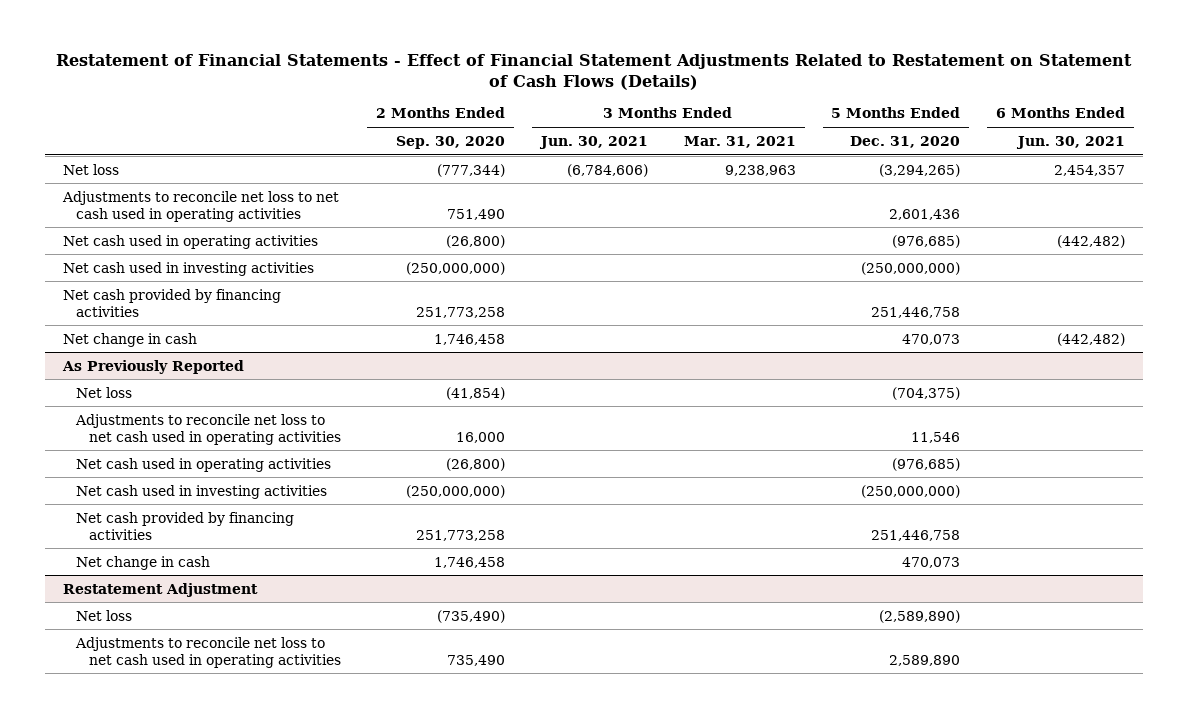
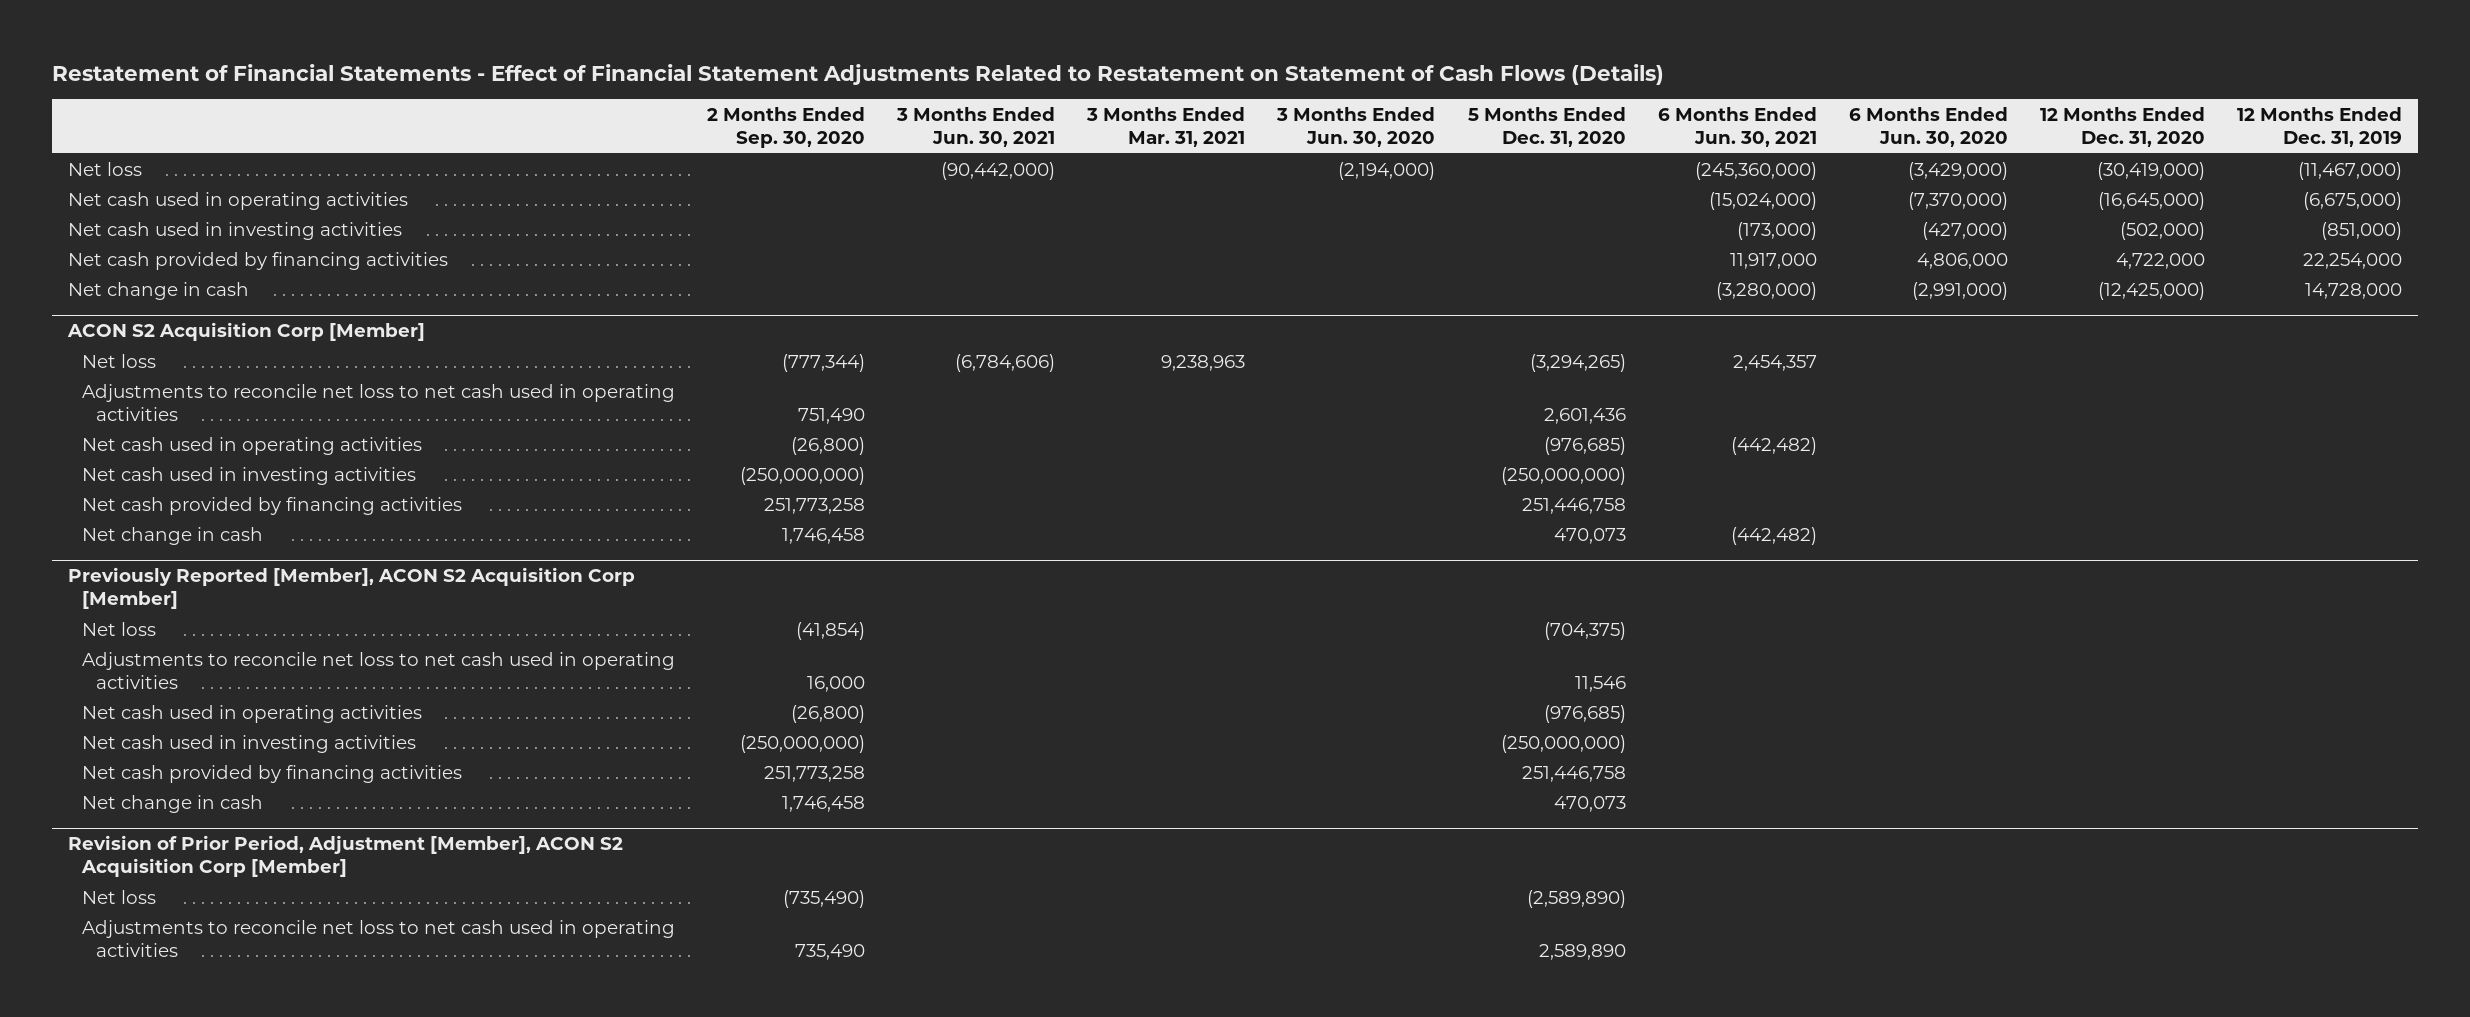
none -> [1276,107,1436,147] 3 Months Ended Jun. 30, 2020
none -> [1848,107,2008,147] 6 Months Ended Jun. 30, 2020
none -> [2039,107,2205,147] 12 Months Ended Dec. 31, 2020
none -> [2237,107,2403,147] 12 Months Ended Dec. 31, 2019
none -> [67,161,142,176] Net loss
none -> [67,191,408,210] Net cash used in operating activities
none -> [67,221,402,240] Net cash used in investing activities
none -> [67,251,448,270] Net cash provided by financing activities
none -> [67,281,249,300] Net change in cash
none -> [66,322,425,342] ACON S2 Acquisition Corp [Member]
[62,359,245,374] As Previously Reported -> none
none -> [67,567,635,610] Previously Reported [Member], ACON S2 Acquisition Corp [Member]
[63,582,259,597] Restatement Adjustment -> none
none -> [67,835,623,878] Revision of Prior Period, Adjustment [Member], ACON S2 Acquisition Corp [Member]

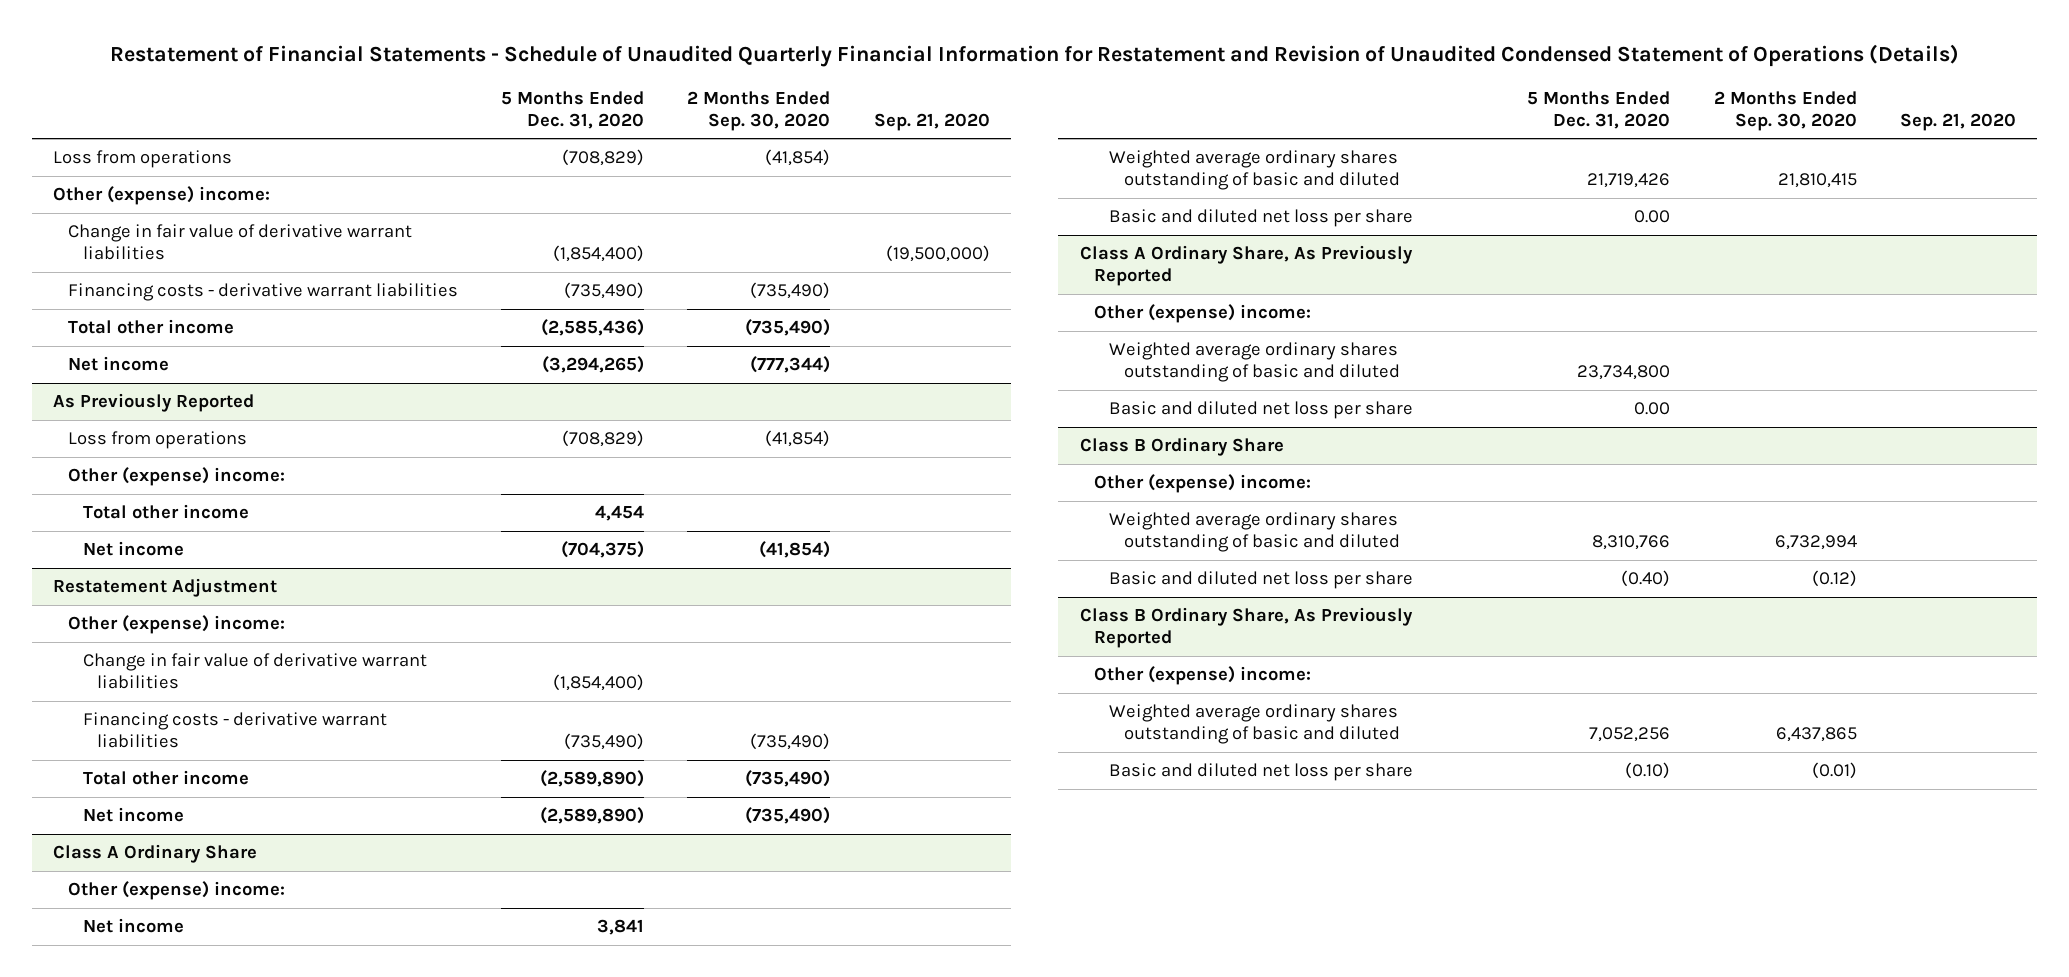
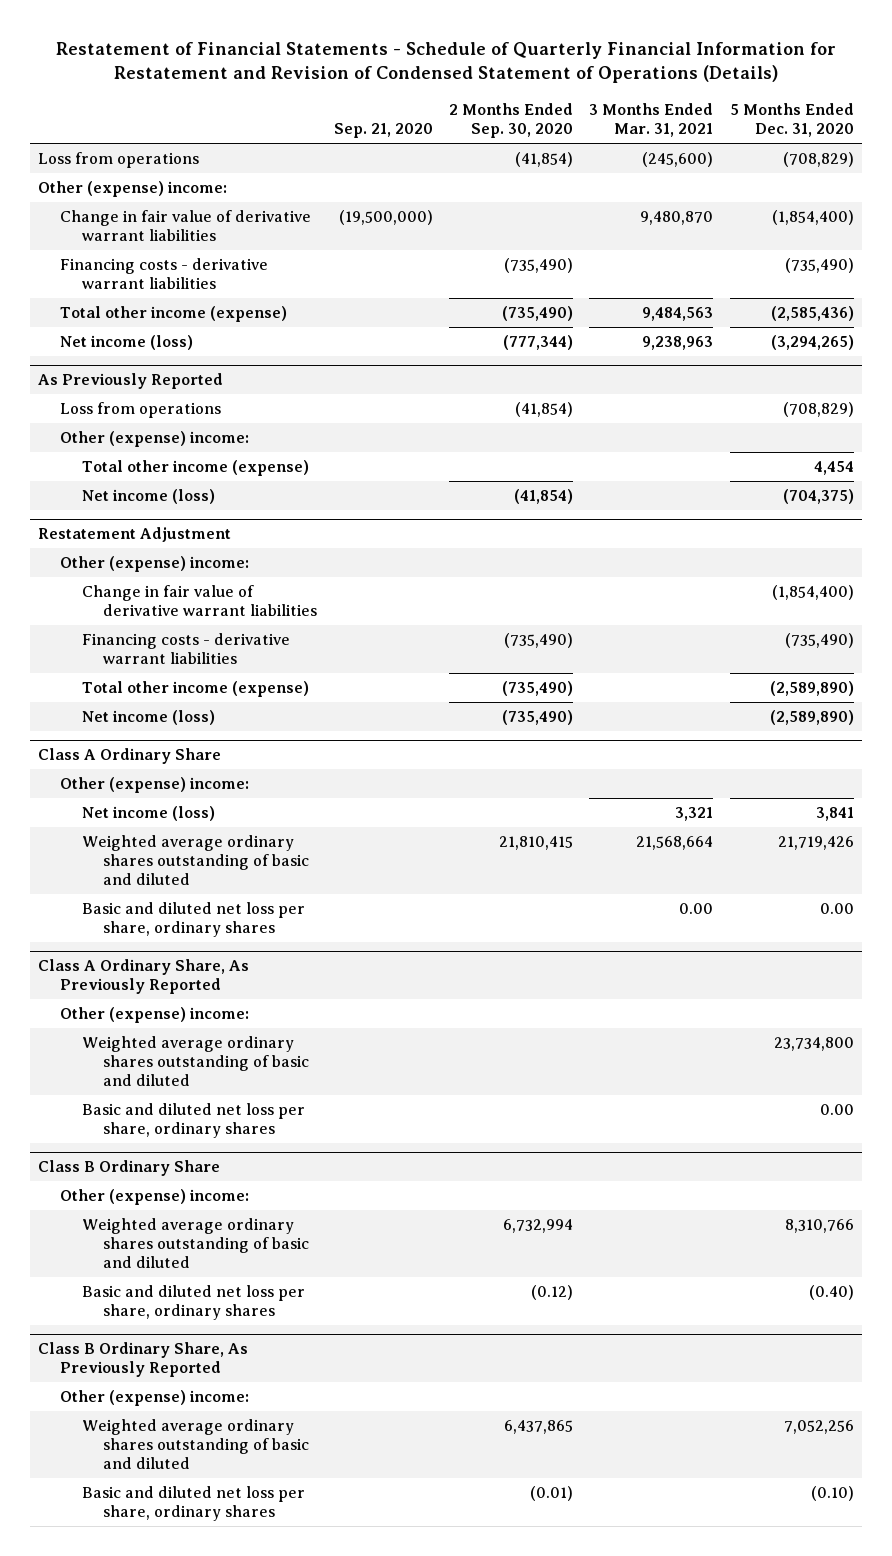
[109,43,1959,67] Restatement of Financial Statements - Schedule of Unaudited Quarterly Financial Information for Restatement and Revision of Unaudited Condensed Statement of Operations (Details) -> [55,41,836,84] Restatement of Financial Statements - Schedule of Quarterly Financial Information for Restatement and Revision of Condensed Statement of Operations (Details)
none -> [589,103,714,138] 3 Months Ended Mar. 31, 2021
[67,319,234,335] Total other income -> [59,305,287,322] Total other income (expense)
[67,356,169,372] Net income -> [59,334,193,350] Net income (loss)
[82,504,249,520] Total other income -> [81,459,309,476] Total other income (expense)
[82,541,184,557] Net income -> [81,488,215,504] Net income (loss)
[82,770,249,786] Total other income -> [81,680,309,697] Total other income (expense)
[82,807,184,823] Net income -> [81,709,215,725] Net income (loss)
[82,918,184,934] Net income -> [81,805,215,821] Net income (loss)
[1108,209,1413,228] Basic and diluted net loss per share -> [81,901,305,937] Basic and diluted net loss per share, ordinary shares
[1108,401,1413,420] Basic and diluted net loss per share -> [81,1102,305,1138] Basic and diluted net loss per share, ordinary shares
[1108,571,1413,590] Basic and diluted net loss per share -> [81,1284,305,1320] Basic and diluted net loss per share, ordinary shares
[1108,763,1413,782] Basic and diluted net loss per share -> [81,1485,305,1521] Basic and diluted net loss per share, ordinary shares

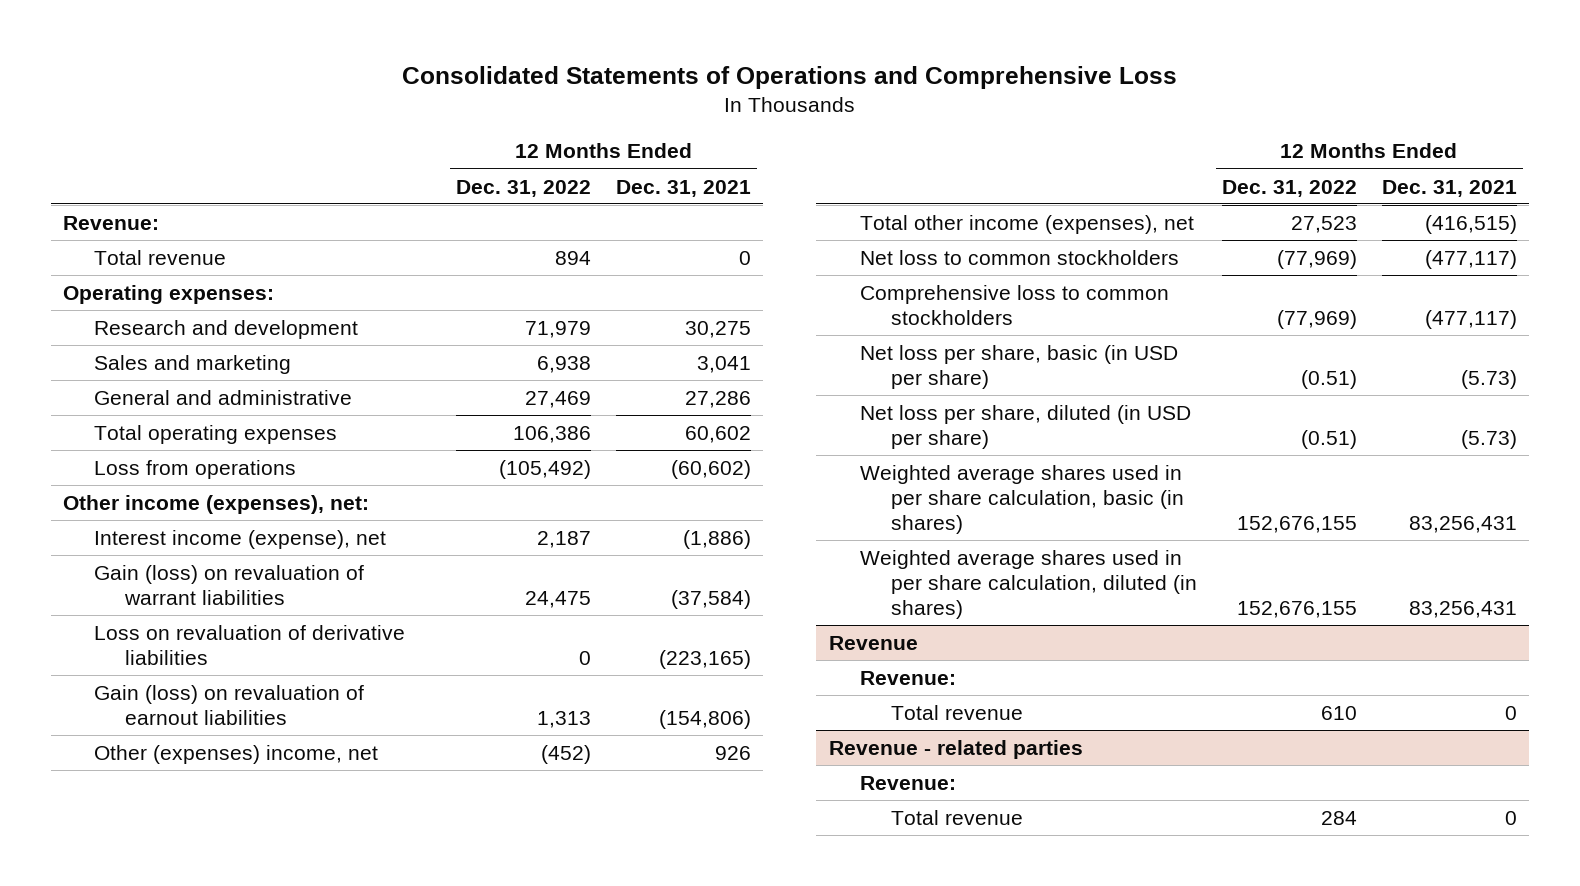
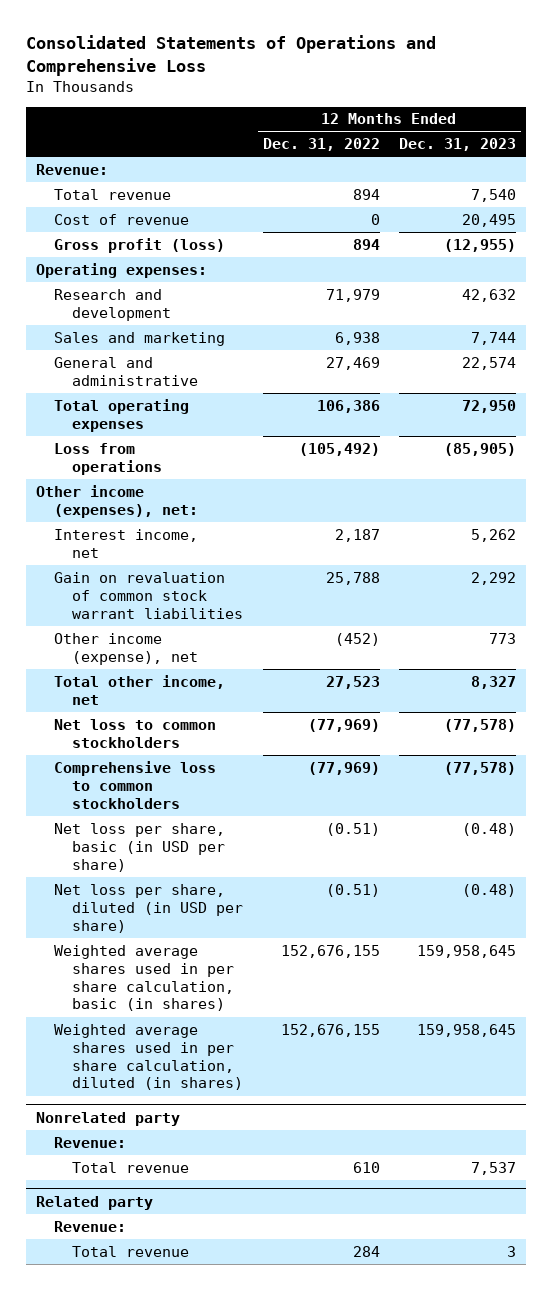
[615,179,751,197] Dec. 31, 2021 -> none
none -> [399,138,517,152] Dec. 31, 2023
none -> [53,213,189,225] Cost of revenue
none -> [53,237,225,253] Gross profit (loss)
[94,624,406,665] Loss on revaluation of derivative liabilities -> none
[94,684,365,725] Gain (loss) on revaluation of earnout liabilities -> none
[94,529,387,549] Interest income (expense), net -> [53,528,198,558] Interest income, net
[94,564,365,605] Gain (loss) on revaluation of warrant liabilities -> [53,571,243,619] Gain on revaluation of common stock warrant liabilities
[525,590,592,608] 24,475 -> [325,571,380,585] 25,788
[94,744,379,764] Other (expenses) income, net -> [53,632,198,665] Other income (expense), net
[859,214,1194,234] Total other income (expenses), net -> [53,674,225,705] Total other income, net
[828,635,918,650] Revenue -> none
none -> [36,1111,181,1126] Nonrelated party
[828,739,1083,759] Revenue - related parties -> none
none -> [36,1195,154,1210] Related party

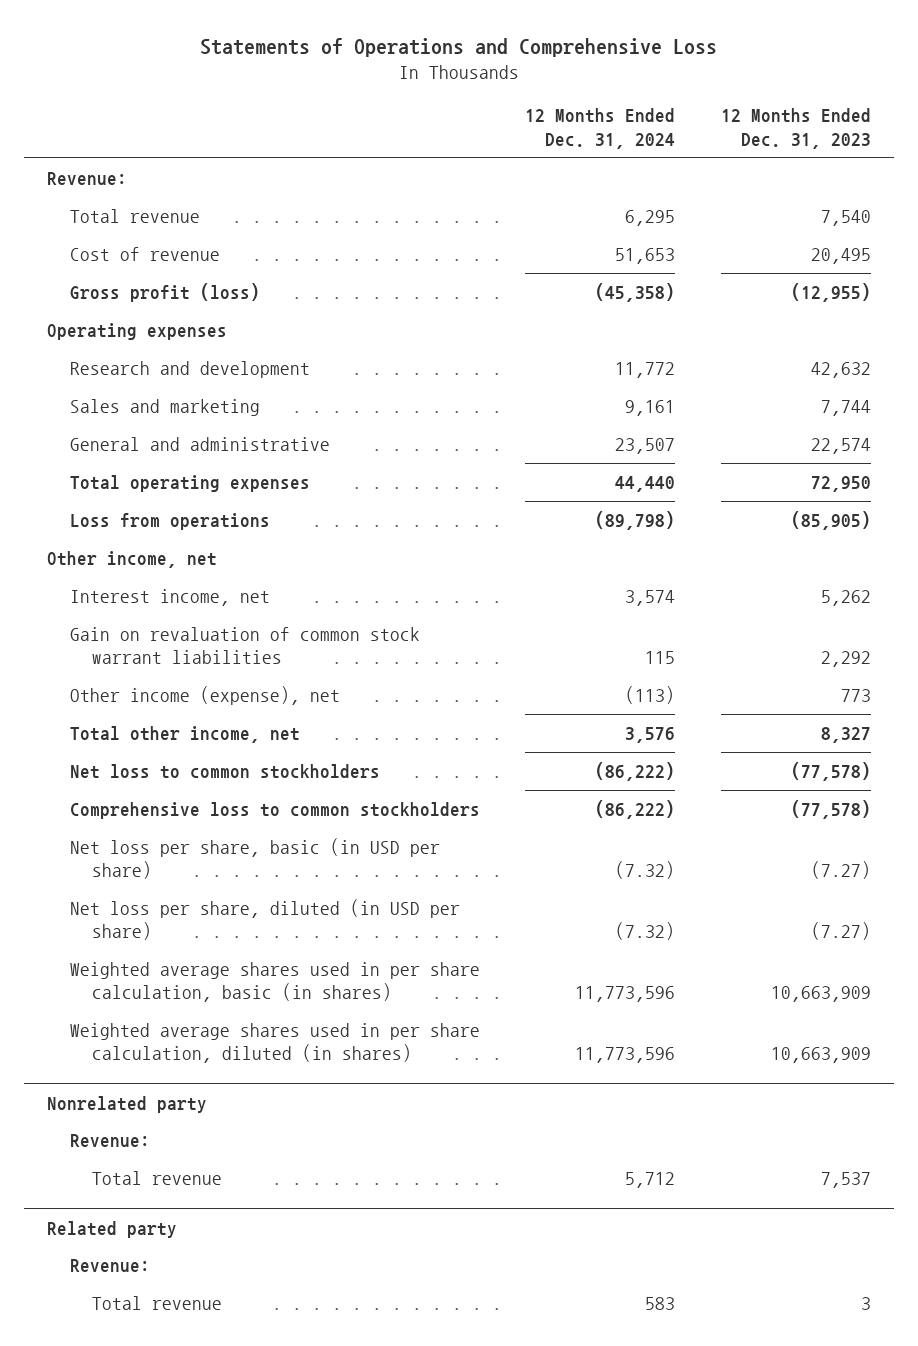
[26,35,437,76] Consolidated Statements of Operations and Comprehensive Loss -> [199,37,717,57] Statements of Operations and Comprehensive Loss
[262,138,380,152] Dec. 31, 2022 -> none
none -> [525,108,676,149] 12 Months Ended Dec. 31, 2024
[36,262,208,278] Operating expenses: -> [46,322,227,340] Operating expenses
[36,484,198,518] Other income (expenses), net: -> [46,550,217,568] Other income, net
[462,822,517,836] (0.48) -> [811,861,872,880] (7.27)
[462,883,517,897] (0.48) -> [811,922,872,941] (7.27)
[417,944,517,958] 159,958,645 -> [771,986,872,1003] 10,663,909
[417,1023,517,1037] 159,958,645 -> [771,1047,872,1064] 10,663,909

